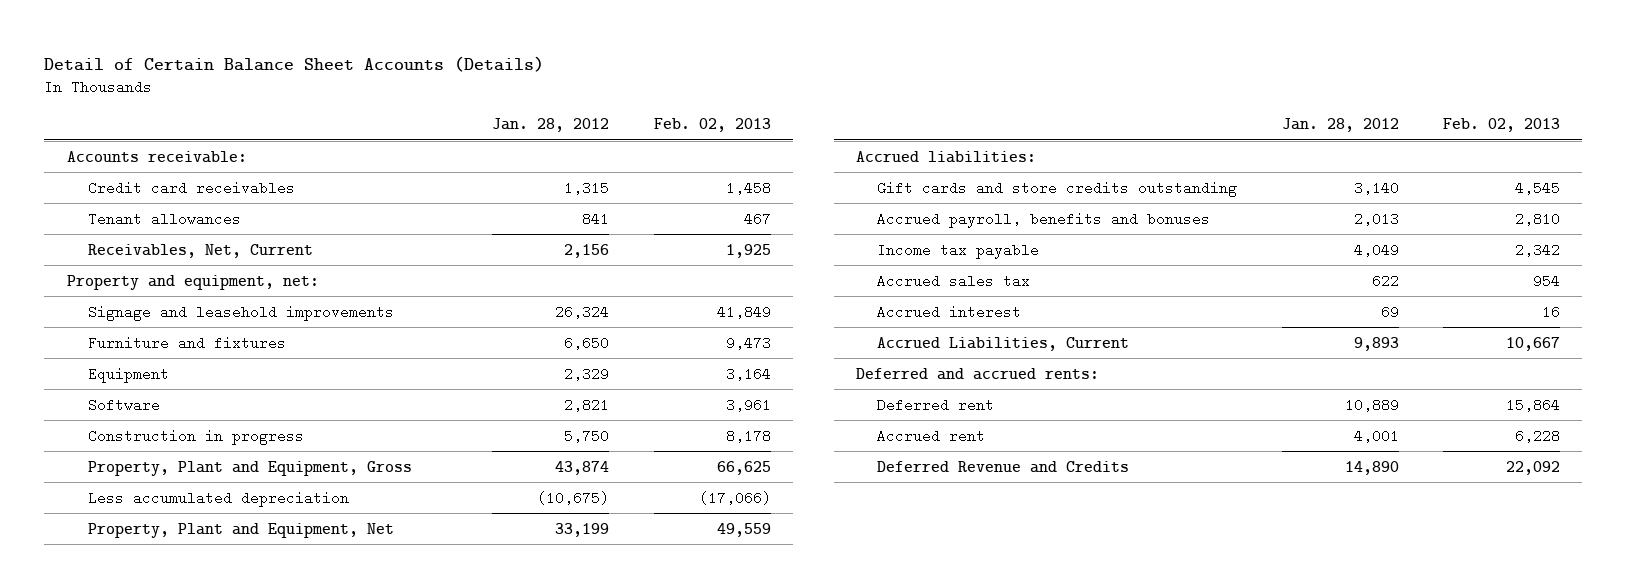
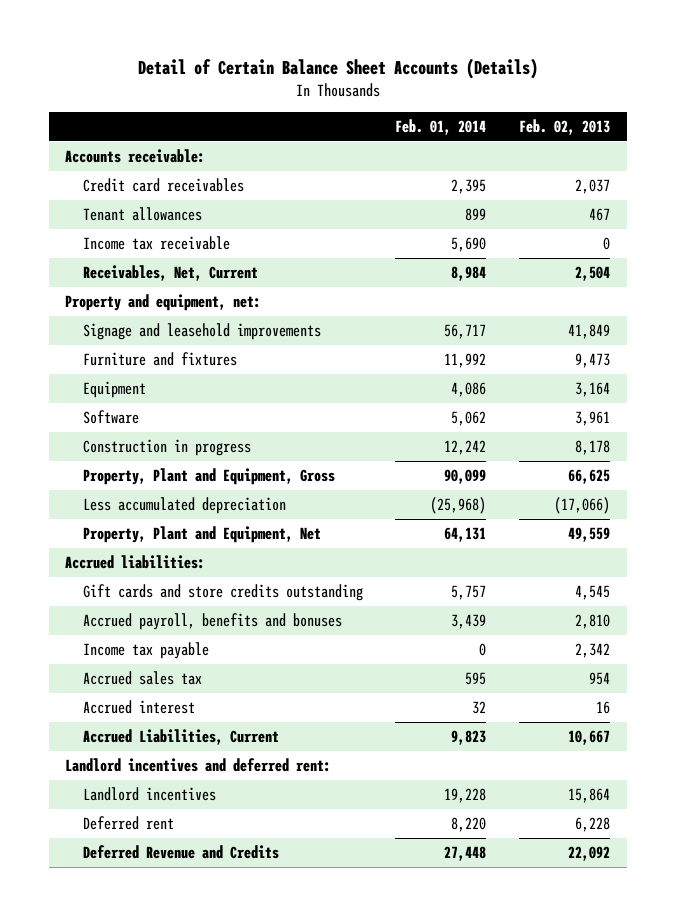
[492,117,610,132] Jan. 28, 2012 -> none
none -> [395,119,487,136] Feb. 01, 2014
[725,180,771,195] 1,458 -> [575,178,611,194] 2,037
none -> [82,235,230,250] Income tax receivable
[725,243,771,258] 1,925 -> [575,265,611,281] 2,504
[877,428,986,443] Accrued rent -> none
[856,367,1100,380] Deferred and accrued rents: -> [65,757,332,772] Landlord incentives and deferred rent:
none -> [82,786,216,801] Landlord incentives
[1506,397,1561,412] 15,864 -> [575,816,611,832] 6,228

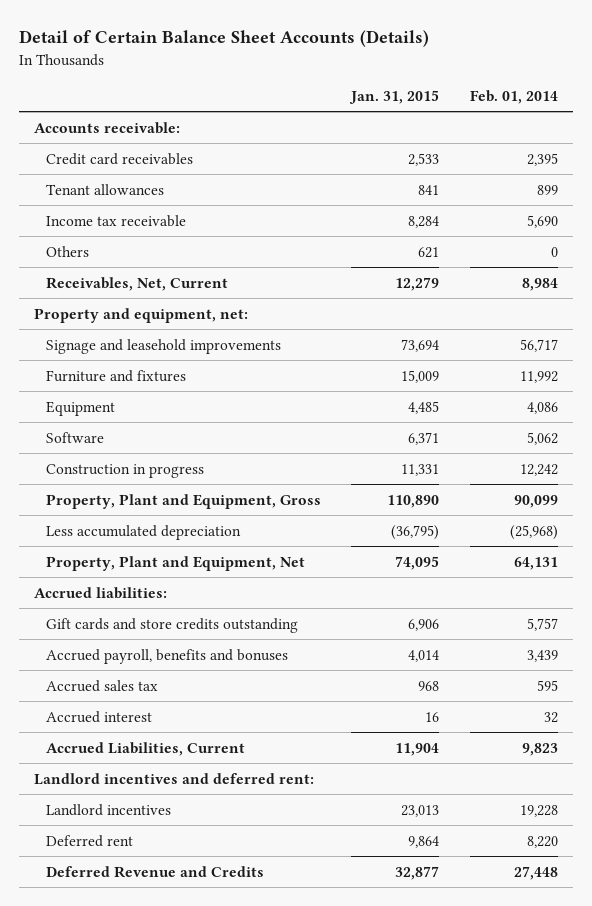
[519,119,611,136] Feb. 02, 2013 -> none
none -> [349,89,440,104] Jan. 31, 2015
none -> [46,245,90,257] Others
[82,641,209,659] Income tax payable -> none

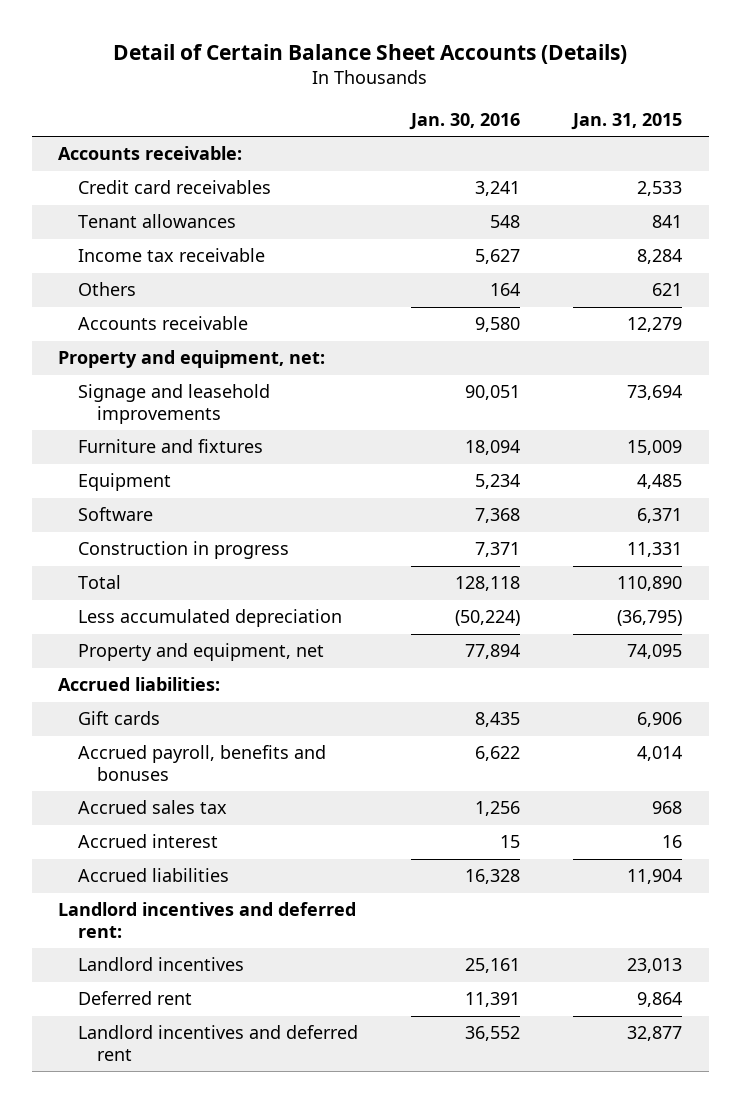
[469,89,558,104] Feb. 01, 2014 -> none
none -> [409,112,521,130] Jan. 30, 2016
[46,276,229,291] Receivables, Net, Current -> [77,316,248,331] Accounts receivable
[46,493,322,509] Property, Plant and Equipment, Gross -> [77,575,121,590] Total
[46,555,306,571] Property, Plant and Equipment, Net -> [77,643,324,662] Property and equipment, net
[46,617,299,633] Gift cards and store credits outstanding -> [77,711,160,726] Gift cards
[46,741,246,756] Accrued Liabilities, Current -> [77,868,229,883] Accrued liabilities
[46,865,265,878] Deferred Revenue and Credits -> [77,1025,358,1061] Landlord incentives and deferred rent

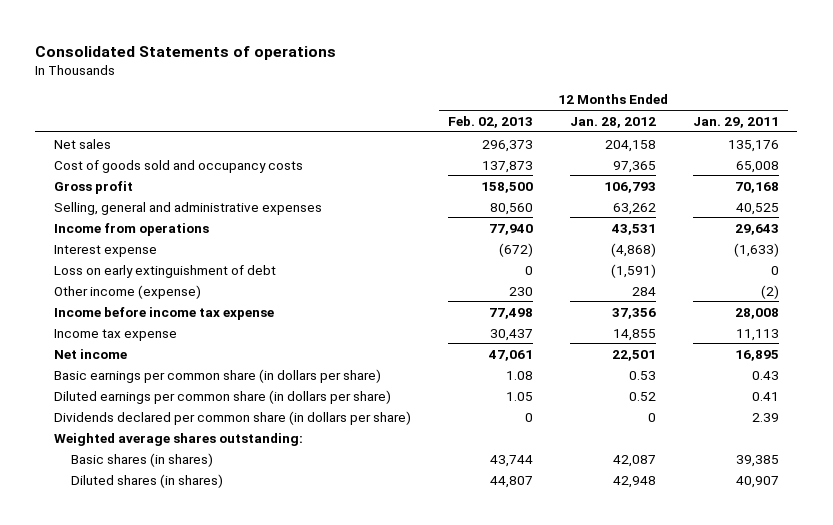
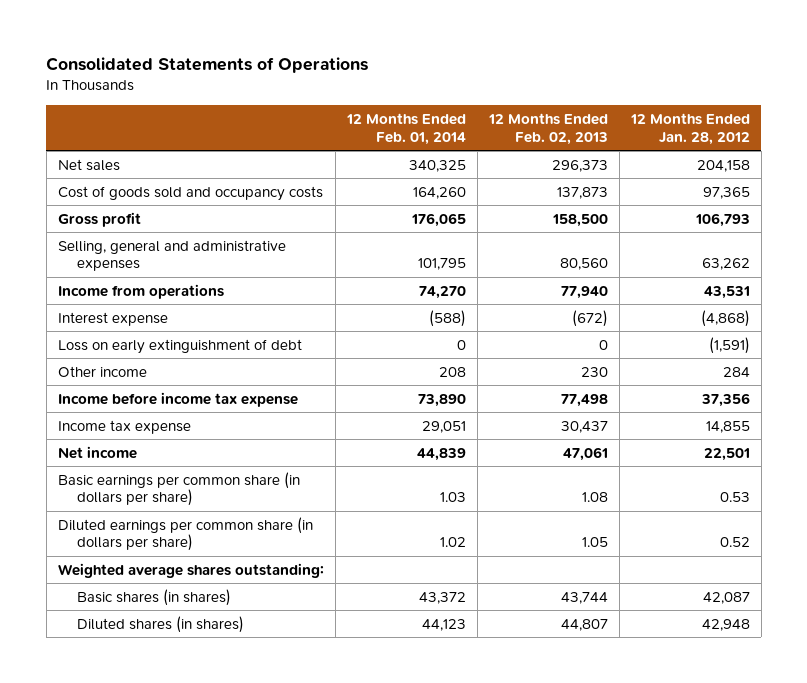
[35,45,337,60] Consolidated Statements of operations -> [46,56,369,73] Consolidated Statements of Operations
[692,116,779,128] Jan. 29, 2011 -> none
none -> [345,112,466,145] 12 Months Ended Feb. 01, 2014
[53,284,201,299] Other income (expense) -> [57,365,147,377] Other income
[53,410,411,425] Dividends declared per common share (in dollars per share) -> none

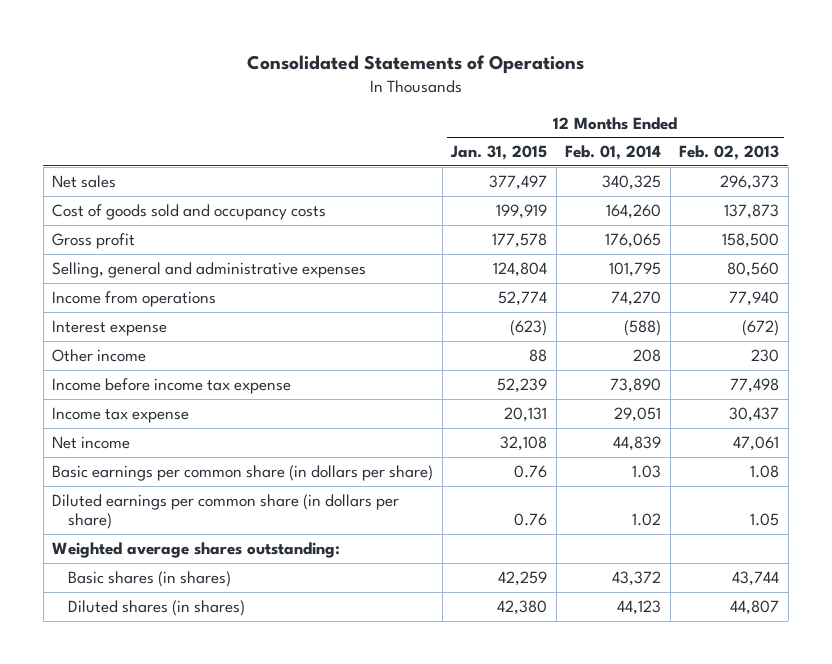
[629,112,750,145] 12 Months Ended Jan. 28, 2012 -> none
none -> [450,145,548,161] Jan. 31, 2015
[57,338,302,354] Loss on early extinguishment of debt -> none

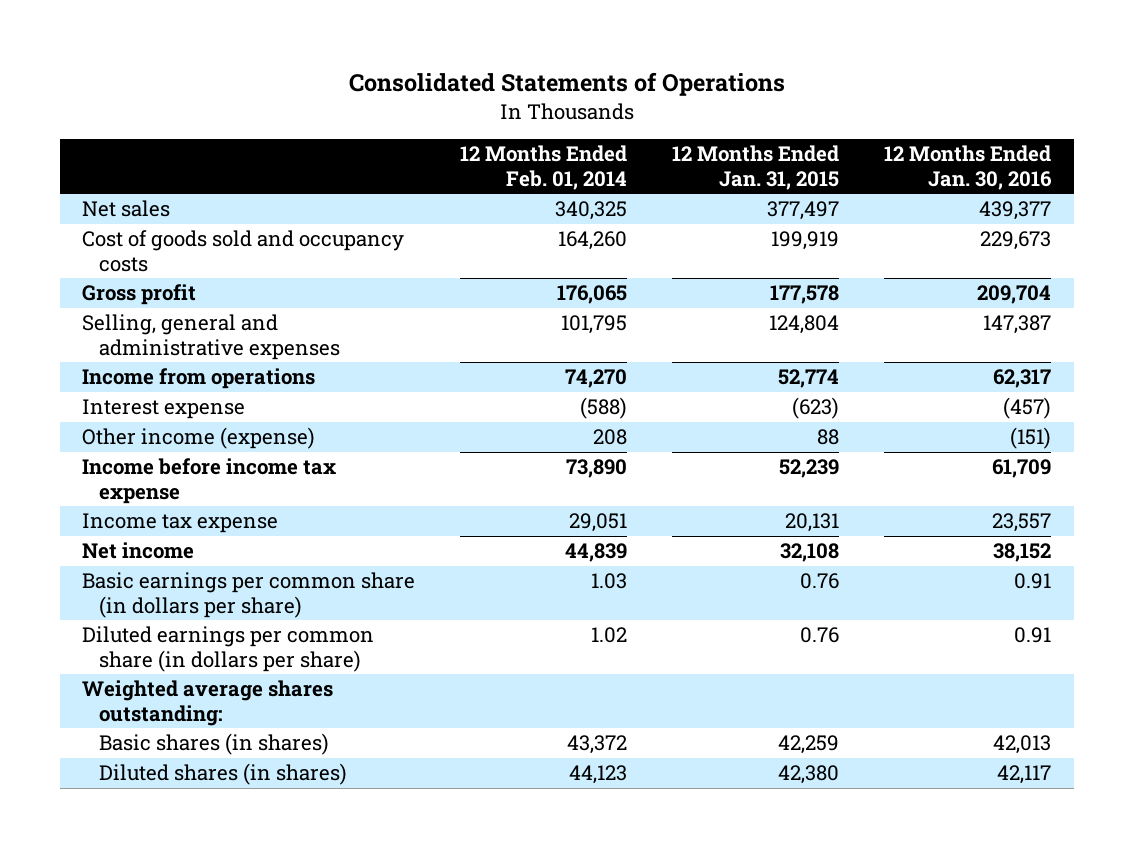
[679,145,780,161] Feb. 02, 2013 -> none
none -> [884,145,1053,190] 12 Months Ended Jan. 30, 2016
[52,348,147,362] Other income -> [82,427,316,450] Other income (expense)

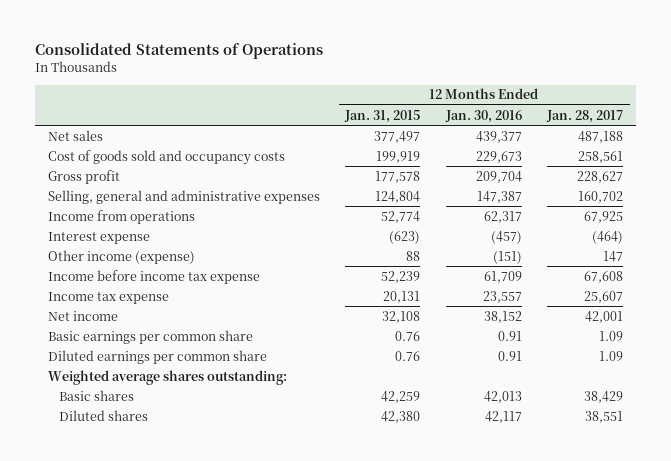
[460,145,628,190] 12 Months Ended Feb. 01, 2014 -> none
none -> [546,109,624,123] Jan. 28, 2017
[82,572,416,618] Basic earnings per common share (in dollars per share) -> [47,329,253,344] Basic earnings per common share
[82,626,375,672] Diluted earnings per common share (in dollars per share) -> [47,349,267,364] Diluted earnings per common share
[99,733,330,756] Basic shares (in shares) -> [58,389,134,401] Basic shares
[99,763,348,786] Diluted shares (in shares) -> [58,409,148,421] Diluted shares

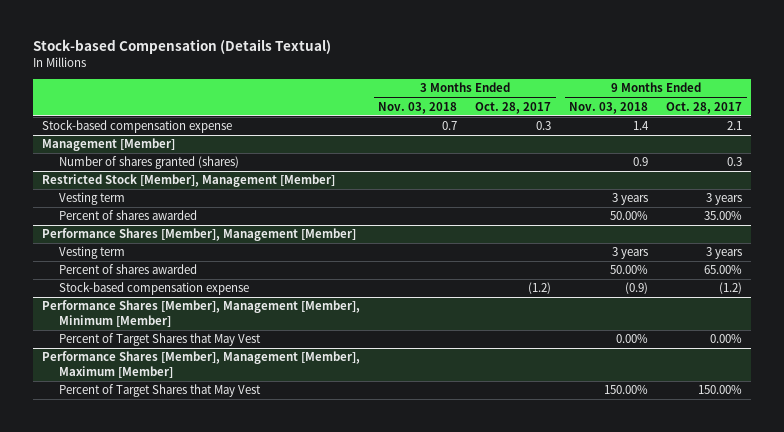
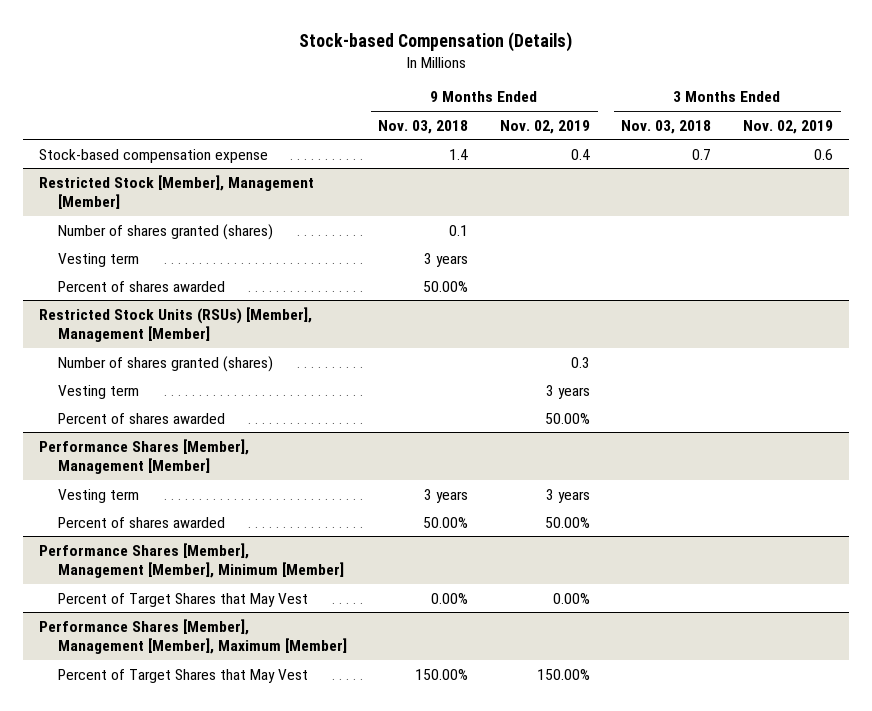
[33,39,332,55] Stock-based Compensation (Details Textual) -> [299,32,573,53] Stock-based Compensation (Details)
[475,101,552,114] Oct. 28, 2017 -> none
[666,101,743,114] Oct. 28, 2017 -> none
none -> [499,119,590,134] Nov. 02, 2019
none -> [742,119,833,134] Nov. 02, 2019
[42,138,176,152] Management [Member] -> none
[59,156,240,170] Number of shares granted (shares) -> none
none -> [57,223,273,240] Number of shares granted (shares)
none -> [39,306,313,343] Restricted Stock Units (RSUs) [Member], Management [Member]
none -> [57,355,273,372] Number of shares granted (shares)
none -> [57,384,139,399] Vesting term
none -> [57,412,225,424] Percent of shares awarded
[59,282,250,296] Stock-based compensation expense -> none

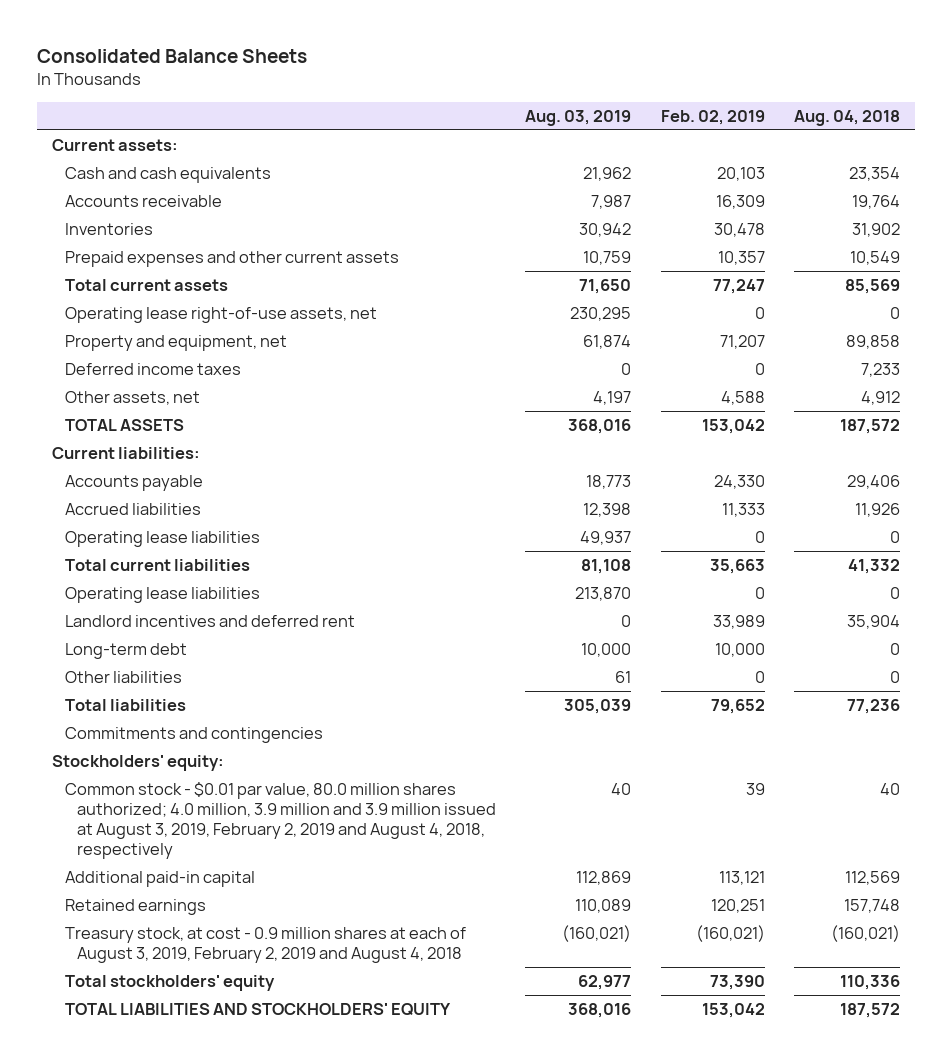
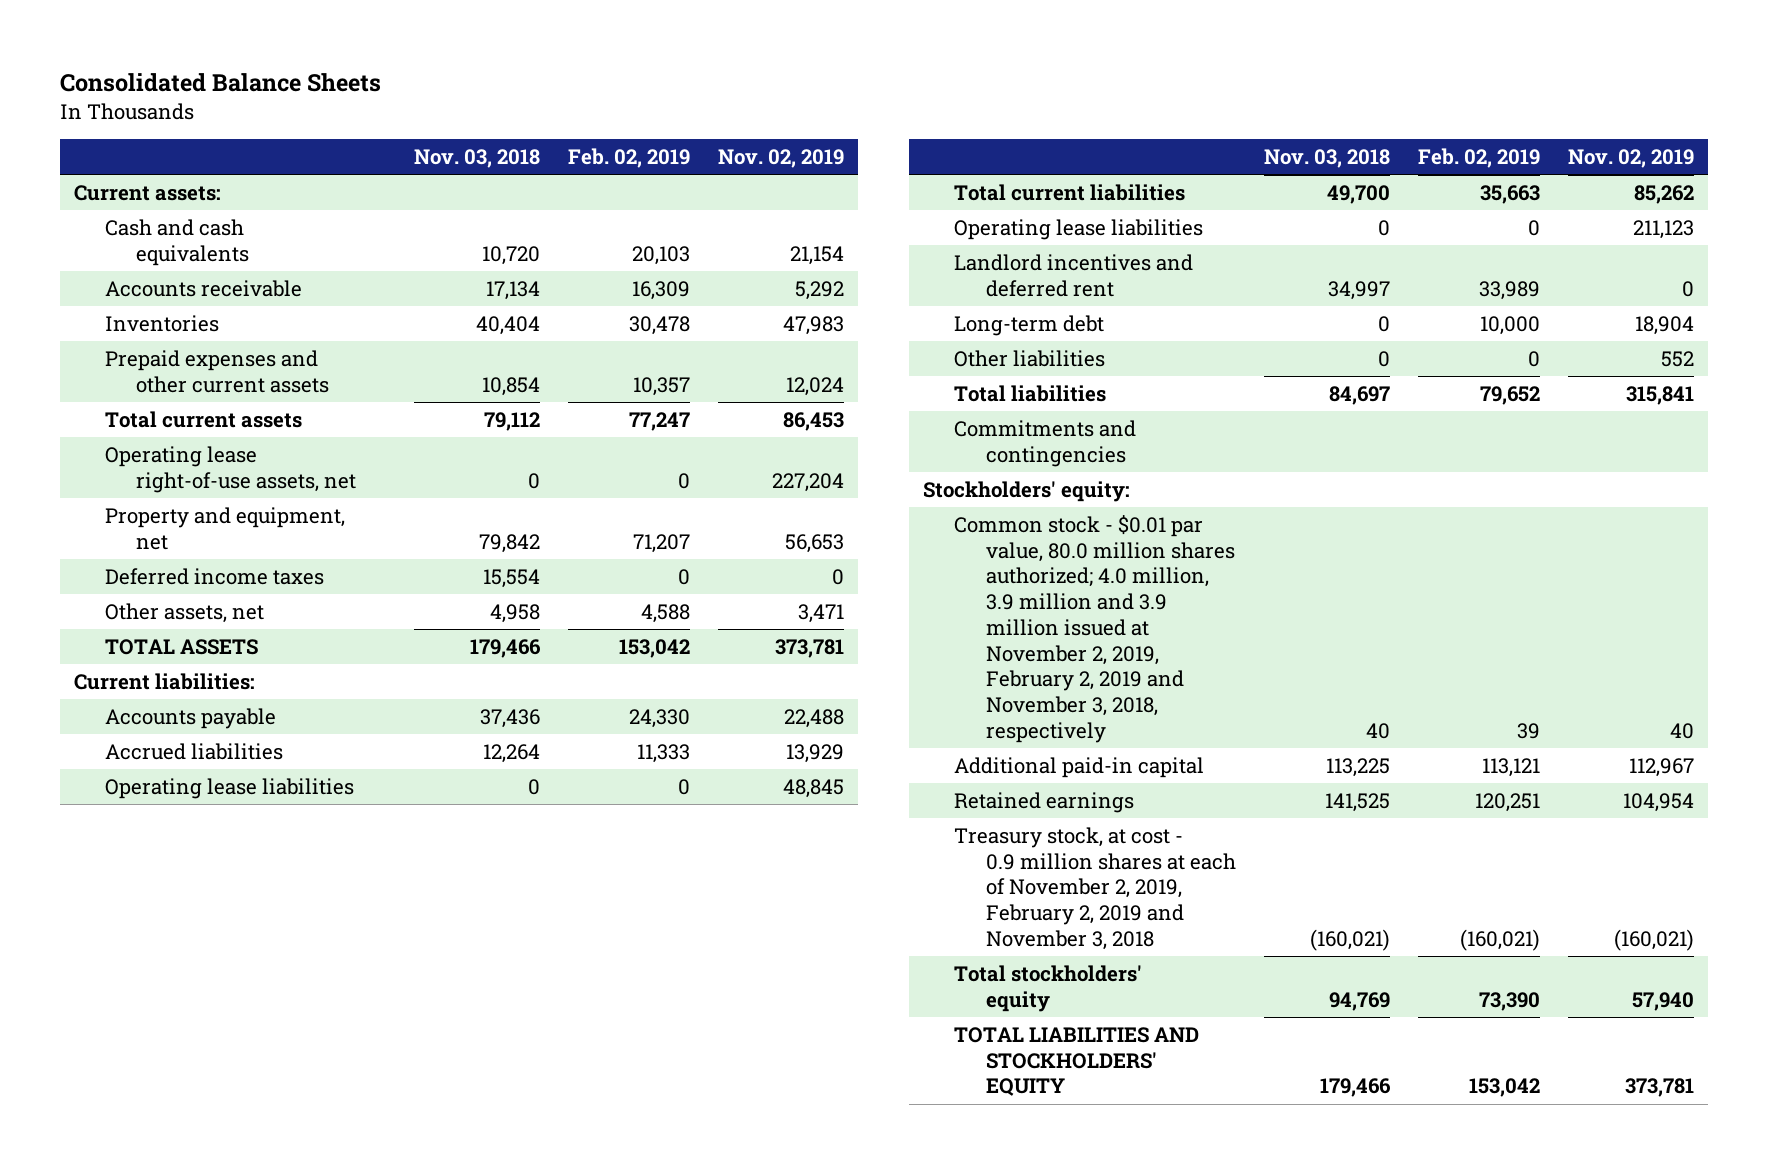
[525,109,632,126] Aug. 03, 2019 -> none
[793,109,900,126] Aug. 04, 2018 -> none
none -> [414,148,541,168] Nov. 03, 2018
none -> [718,148,845,168] Nov. 02, 2019
[64,781,497,860] Common stock - $0.01 par value, 80.0 million shares authorized; 4.0 million, 3.9 million and 3.9 million issued at August 3, 2019, February 2, 2019 and August 4, 2018, respectively -> [954,514,1235,743] Common stock - $0.01 par value, 80.0 million shares authorized; 4.0 million, 3.9 million and 3.9 million issued at November 2, 2019, February 2, 2019 and November 3, 2018, respectively
[64,926,466,964] Treasury stock, at cost - 0.9 million shares at each of August 3, 2019, February 2, 2019 and August 4, 2018 -> [954,826,1236,950] Treasury stock, at cost - 0.9 million shares at each of November 2, 2019, February 2, 2019 and November 3, 2018

